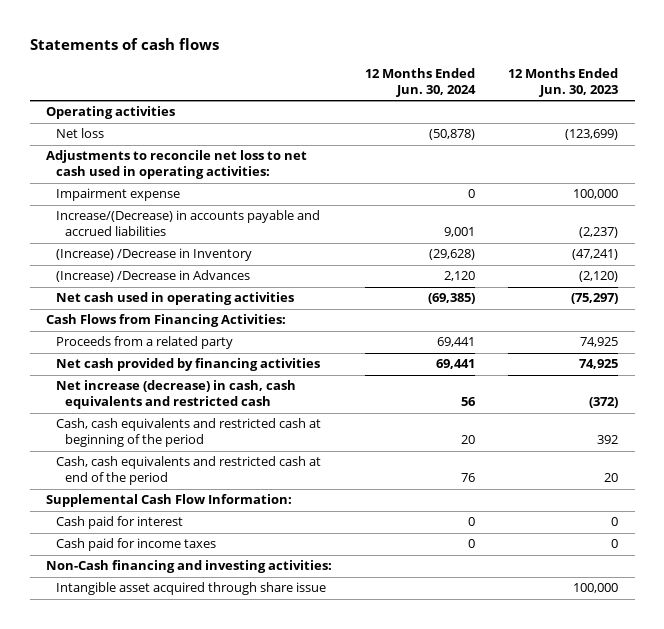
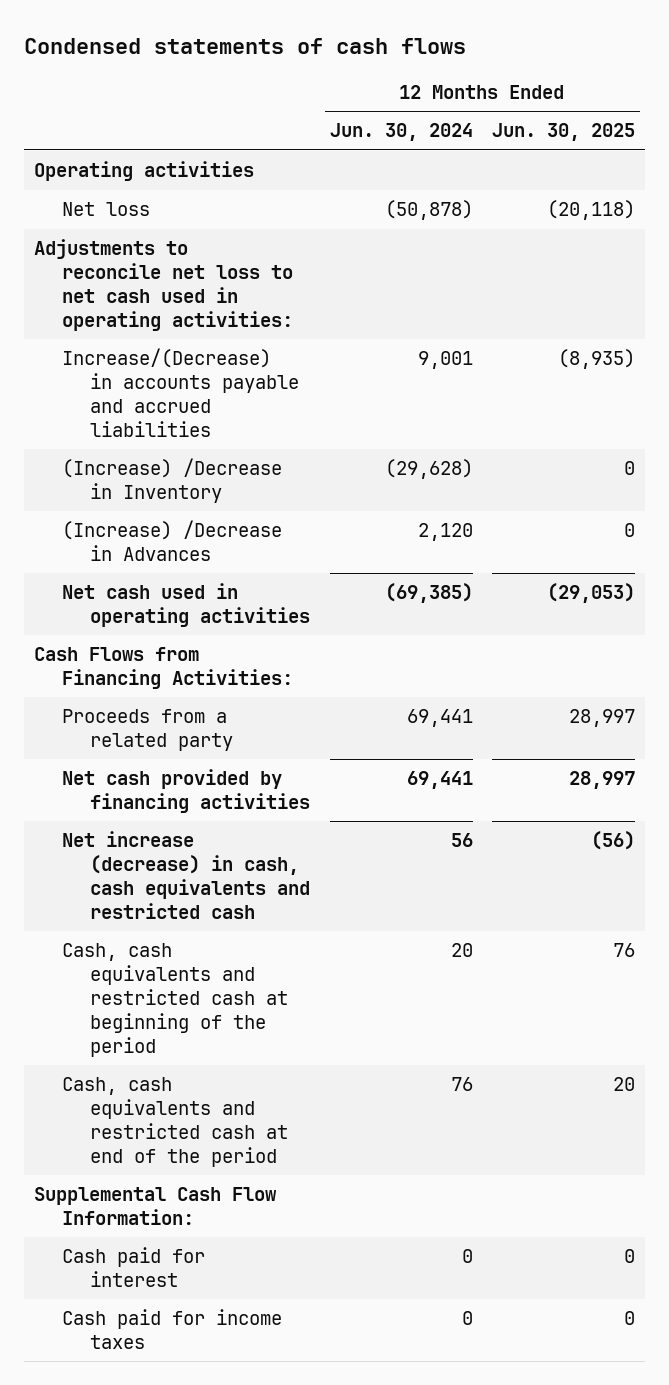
[29,37,219,50] Statements of cash flows -> [23,37,466,54] Condensed statements of cash flows
[508,68,619,98] 12 Months Ended Jun. 30, 2023 -> none
none -> [492,123,636,142] Jun. 30, 2025
[55,188,180,202] Impairment expense -> none
[46,560,333,574] Non-Cash financing and investing activities: -> none
[55,582,326,596] Intangible asset acquired through share issue -> none

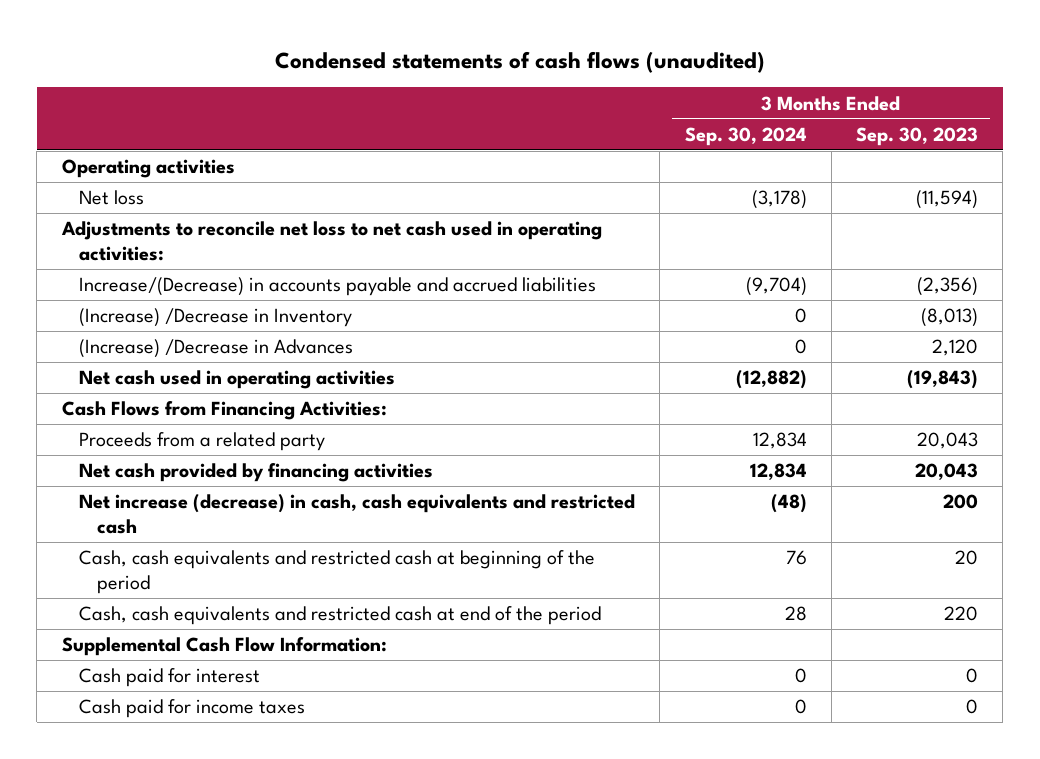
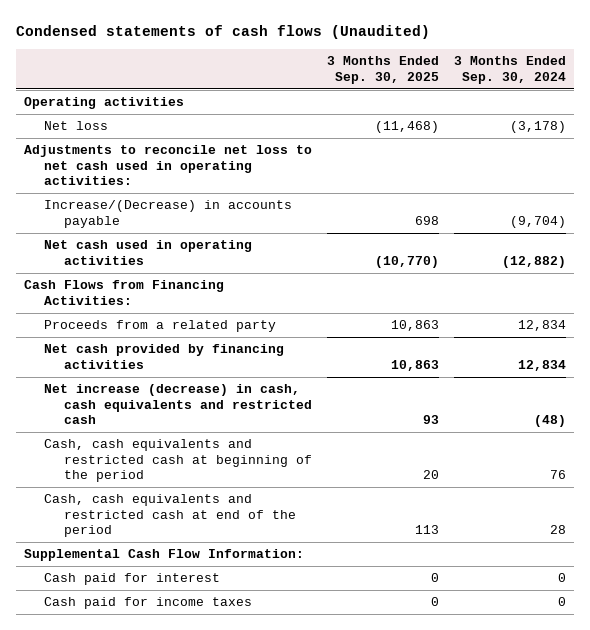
[274,50,765,73] Condensed statements of cash flows (unaudited) -> [16,25,431,40] Condensed statements of cash flows (Unaudited)
[856,126,979,146] Sep. 30, 2023 -> none
none -> [327,56,440,84] 3 Months Ended Sep. 30, 2025
[79,308,353,328] (Increase) /Decrease in Inventory -> none
[79,339,354,359] (Increase) /Decrease in Advances -> none
[79,277,597,297] Increase/(Decrease) in accounts payable and accrued liabilities -> [44,200,293,228] Increase/(Decrease) in accounts payable

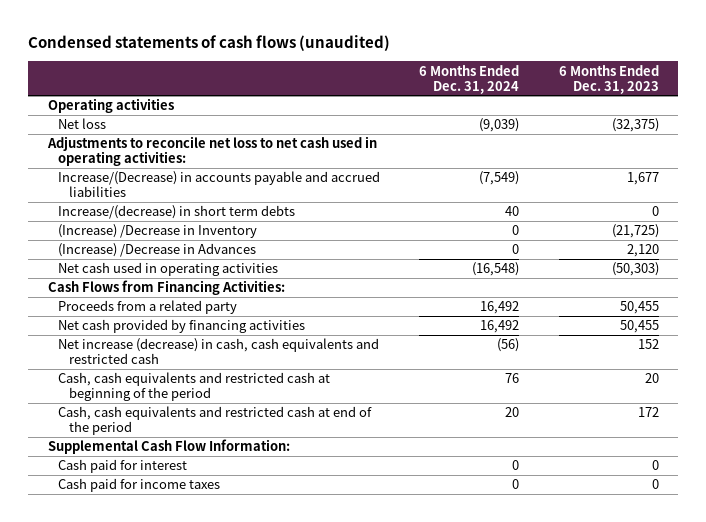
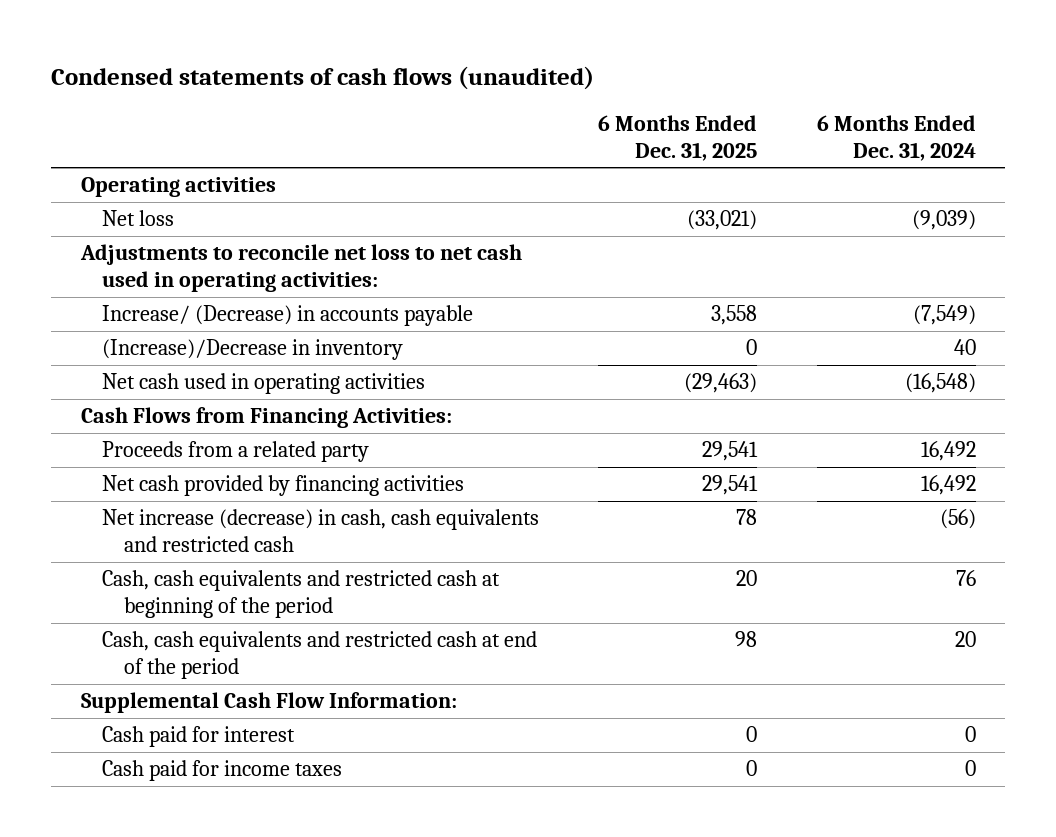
[558,64,659,94] 6 Months Ended Dec. 31, 2023 -> none
none -> [598,115,758,161] 6 Months Ended Dec. 31, 2025
[58,205,296,220] Increase/(decrease) in short term debts -> none
[58,243,257,258] (Increase) /Decrease in Advances -> none
[58,171,381,198] Increase/(Decrease) in accounts payable and accrued liabilities -> [102,305,474,327] Increase/ (Decrease) in accounts payable
[58,224,258,239] (Increase) /Decrease in Inventory -> [102,339,404,361] (Increase)/Decrease in inventory
[512,225,520,236] 0 -> [953,339,976,356] 40

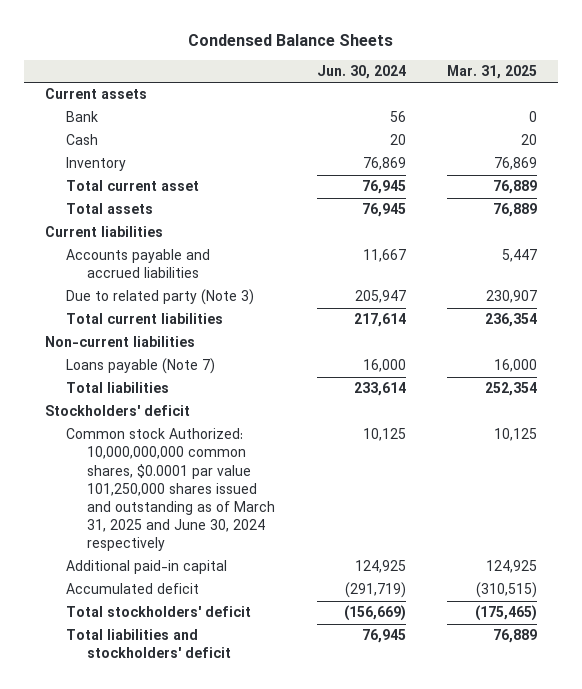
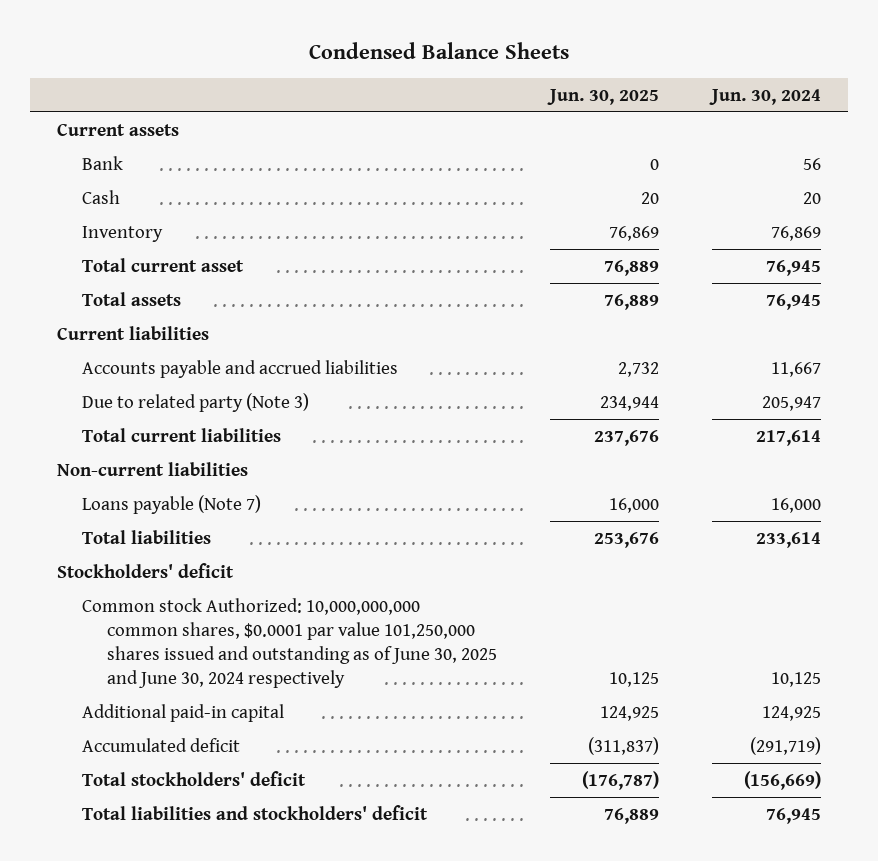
[447,65,538,80] Mar. 31, 2025 -> none
none -> [547,88,660,105] Jun. 30, 2025
[65,428,276,552] Common stock Authorized: 10,000,000,000 common shares, $0.0001 par value 101,250,000 shares issued and outstanding as of March 31, 2025 and June 30, 2024 respectively -> [81,597,498,689] Common stock Authorized: 10,000,000,000 common shares, $0.0001 par value 101,250,000 shares issued and outstanding as of June 30, 2025 and June 30, 2024 respectively

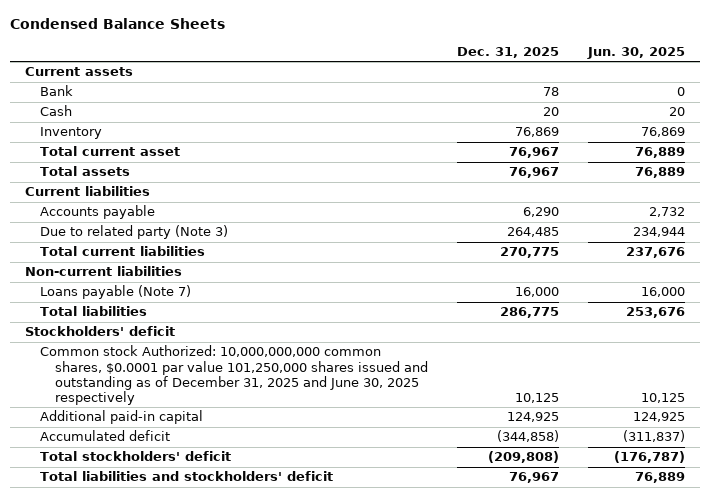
[709,88,822,105] Jun. 30, 2024 -> none
none -> [457,46,560,58] Dec. 31, 2025
[81,359,398,378] Accounts payable and accrued liabilities -> [39,205,155,220] Accounts payable
[81,597,498,689] Common stock Authorized: 10,000,000,000 common shares, $0.0001 par value 101,250,000 shares issued and outstanding as of June 30, 2025 and June 30, 2024 respectively -> [39,345,428,406] Common stock Authorized: 10,000,000,000 common shares, $0.0001 par value 101,250,000 shares issued and outstanding as of December 31, 2025 and June 30, 2025 respectively

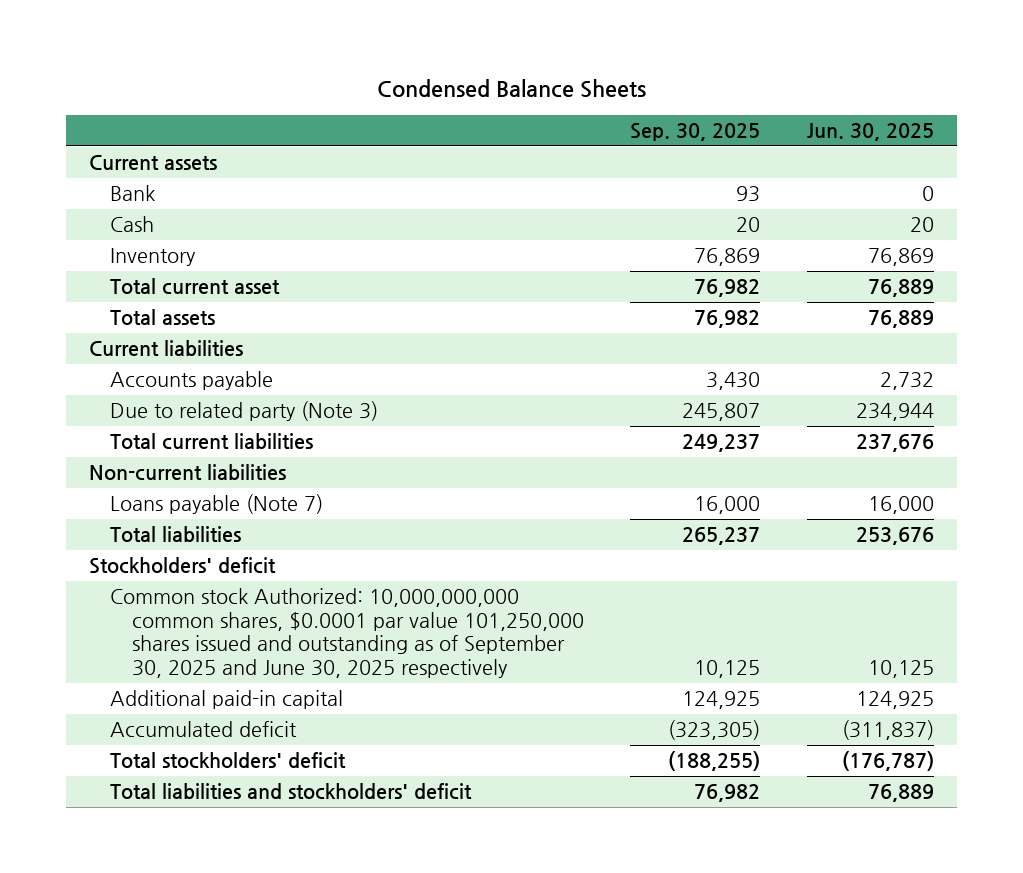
[457,46,560,58] Dec. 31, 2025 -> none
none -> [630,123,761,142] Sep. 30, 2025
[39,345,428,406] Common stock Authorized: 10,000,000,000 common shares, $0.0001 par value 101,250,000 shares issued and outstanding as of December 31, 2025 and June 30, 2025 respectively -> [110,588,584,678] Common stock Authorized: 10,000,000,000 common shares, $0.0001 par value 101,250,000 shares issued and outstanding as of September 30, 2025 and June 30, 2025 respectively

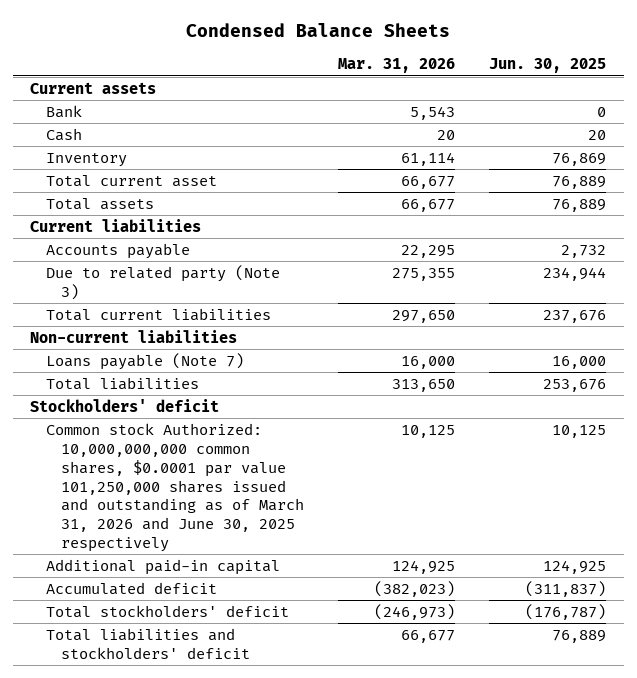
[630,123,761,142] Sep. 30, 2025 -> none
none -> [338,58,456,74] Mar. 31, 2026
[110,588,584,678] Common stock Authorized: 10,000,000,000 common shares, $0.0001 par value 101,250,000 shares issued and outstanding as of September 30, 2025 and June 30, 2025 respectively -> [45,423,304,553] Common stock Authorized: 10,000,000,000 common shares, $0.0001 par value 101,250,000 shares issued and outstanding as of March 31, 2026 and June 30, 2025 respectively

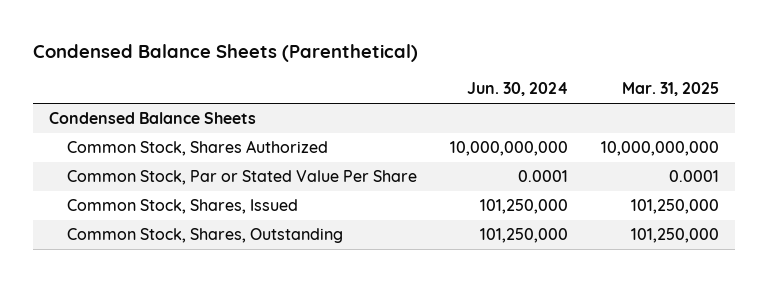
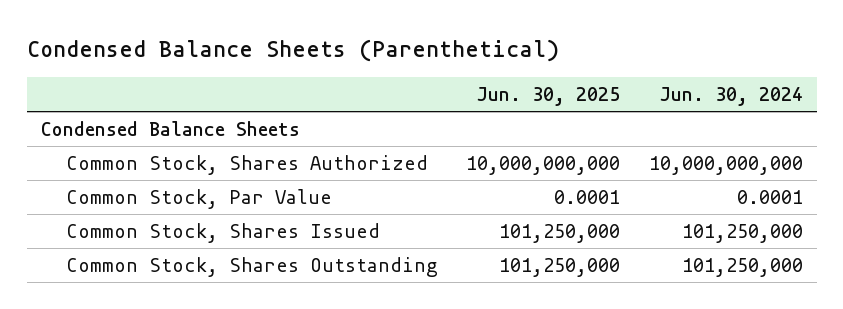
[621,82,719,97] Mar. 31, 2025 -> none
none -> [476,87,621,107] Jun. 30, 2025
[66,170,417,186] Common Stock, Par or Stated Value Per Share -> [66,188,333,209] Common Stock, Par Value
[66,199,298,215] Common Stock, Shares, Issued -> [66,222,381,243] Common Stock, Shares Issued
[66,228,343,244] Common Stock, Shares, Outstanding -> [66,256,439,277] Common Stock, Shares Outstanding

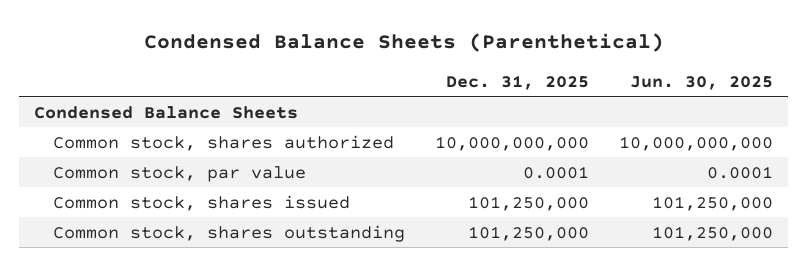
[658,87,803,107] Jun. 30, 2024 -> none
none -> [446,74,590,90] Dec. 31, 2025
[66,154,429,175] Common Stock, Shares Authorized -> [52,134,394,151] Common stock, shares authorized
[66,188,333,209] Common Stock, Par Value -> [52,165,306,182] Common stock, par value
[66,222,381,243] Common Stock, Shares Issued -> [52,194,350,211] Common stock, shares issued
[66,256,439,277] Common Stock, Shares Outstanding -> [52,224,405,242] Common stock, shares outstanding

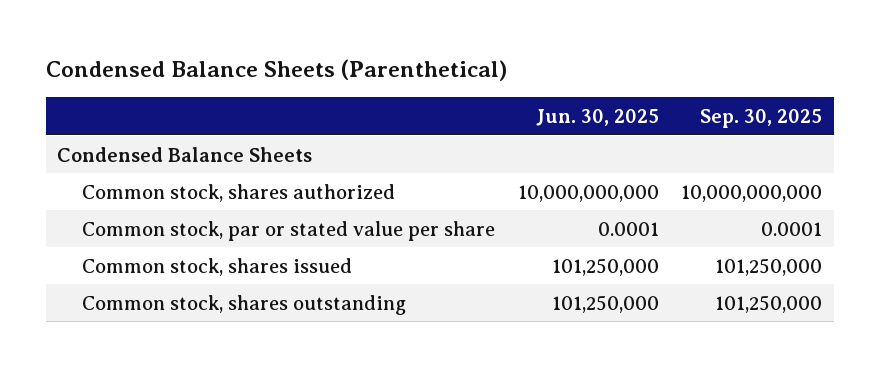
[446,74,590,90] Dec. 31, 2025 -> none
none -> [700,108,823,128] Sep. 30, 2025
[52,165,306,182] Common stock, par value -> [81,220,495,241] Common stock, par or stated value per share

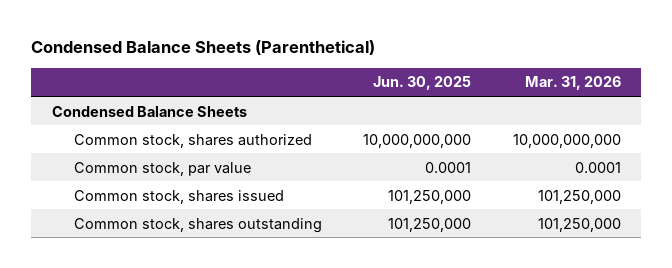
[700,108,823,128] Sep. 30, 2025 -> none
none -> [524,76,621,91] Mar. 31, 2026
[81,220,495,241] Common stock, par or stated value per share -> [73,161,251,176] Common stock, par value

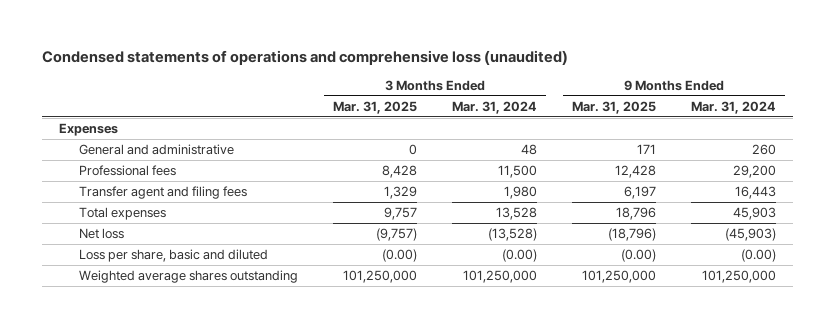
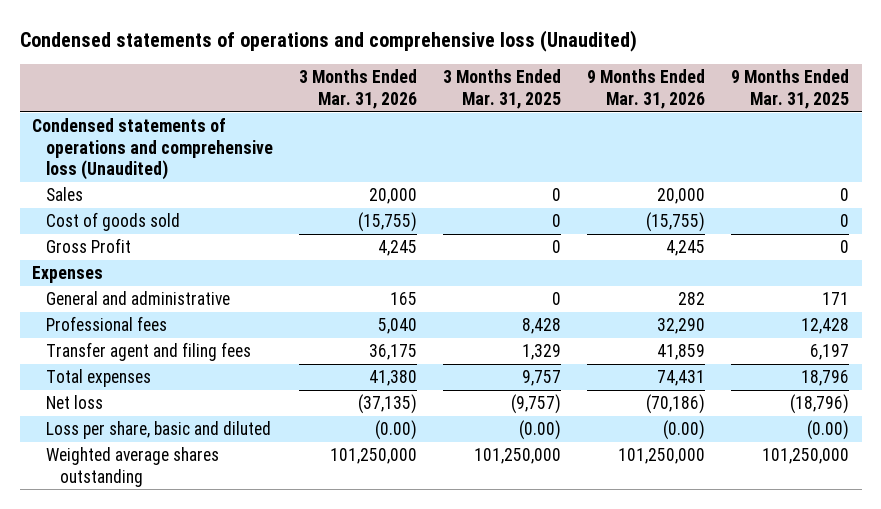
[41,49,568,65] Condensed statements of operations and comprehensive loss (unaudited) -> [19,29,637,52] Condensed statements of operations and comprehensive loss (Unaudited)
[451,100,537,114] Mar. 31, 2024 -> none
[690,100,776,114] Mar. 31, 2024 -> none
none -> [299,69,418,109] 3 Months Ended Mar. 31, 2026
none -> [586,69,705,109] 9 Months Ended Mar. 31, 2026
none -> [32,118,274,180] Condensed statements of operations and comprehensive loss (Unaudited)
none -> [46,187,84,202] Sales
none -> [46,212,181,232] Cost of goods sold
none -> [46,238,132,254] Gross Profit

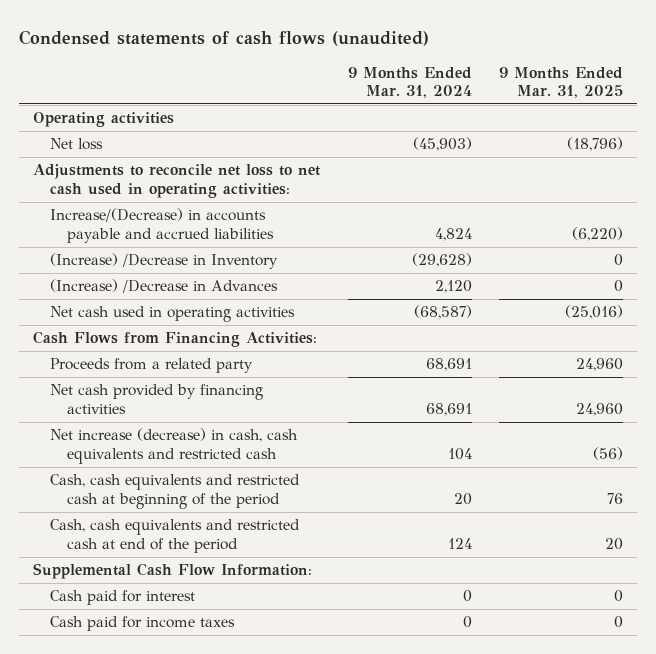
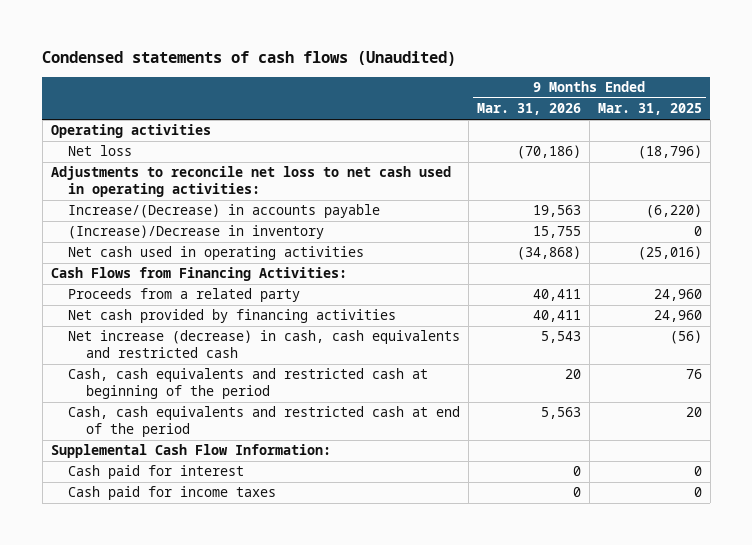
[19,29,430,46] Condensed statements of cash flows (unaudited) -> [42,51,457,67] Condensed statements of cash flows (Unaudited)
[347,66,472,99] 9 Months Ended Mar. 31, 2024 -> none
none -> [476,103,581,116] Mar. 31, 2026
[50,279,279,294] (Increase) /Decrease in Advances -> none
[50,208,274,244] Increase/(Decrease) in accounts payable and accrued liabilities -> [68,204,381,219] Increase/(Decrease) in accounts payable
[50,253,279,270] (Increase) /Decrease in Inventory -> [68,225,325,240] (Increase)/Decrease in inventory

